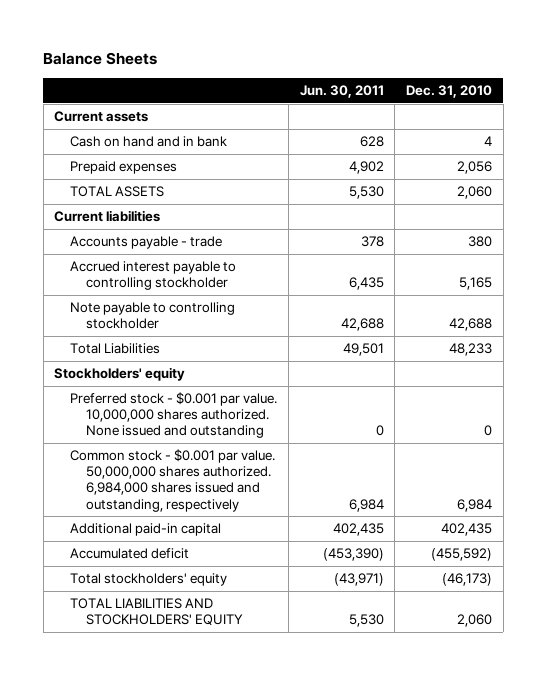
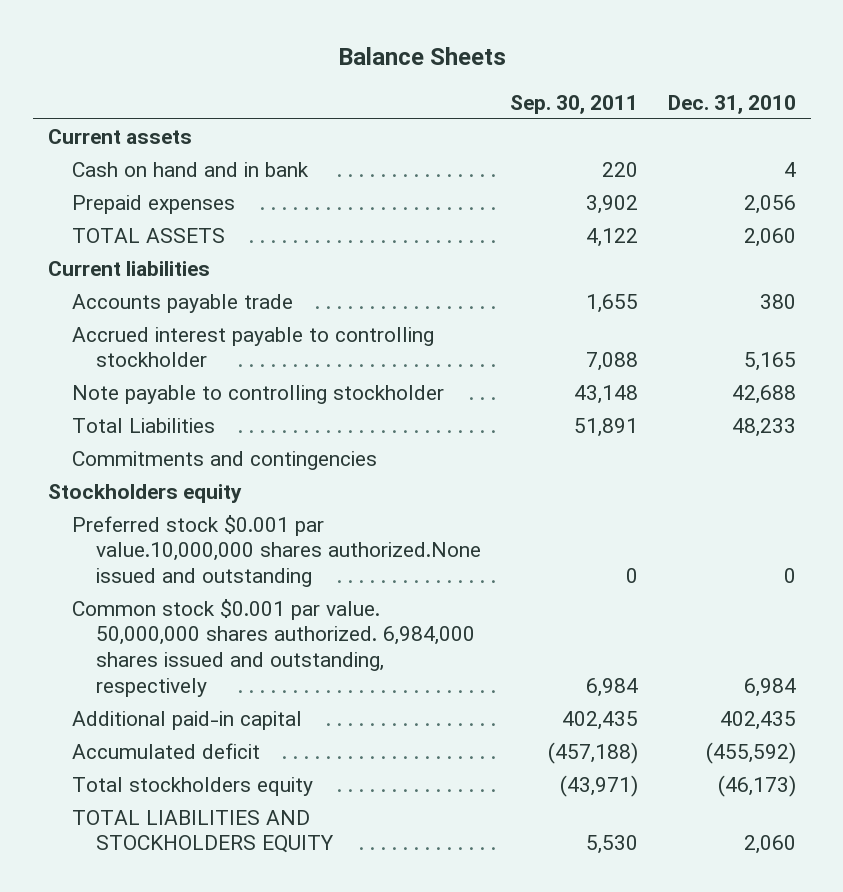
[299,85,384,99] Jun. 30, 2011 -> none
none -> [510,94,639,114] Sep. 30, 2011
[70,236,223,250] Accounts payable - trade -> [71,293,293,313] Accounts payable trade
none -> [71,450,377,470] Commitments and contingencies
[54,367,186,382] Stockholders' equity -> [47,483,242,503] Stockholders equity
[70,392,278,439] Preferred stock - $0.001 par value. 10,000,000 shares authorized. None issued and outstanding -> [71,514,481,587] Preferred stock $0.001 par value.10,000,000 shares authorized.None issued and outstanding
[70,449,276,512] Common stock - $0.001 par value. 50,000,000 shares authorized. 6,984,000 shares issued and outstanding, respectively -> [71,598,475,697] Common stock $0.001 par value. 50,000,000 shares authorized. 6,984,000 shares issued and outstanding, respectively
[70,573,228,587] Total stockholders' equity -> [71,776,313,796] Total stockholders equity
[70,598,243,626] TOTAL LIABILITIES AND STOCKHOLDERS' EQUITY -> [71,809,334,854] TOTAL LIABILITIES AND STOCKHOLDERS EQUITY

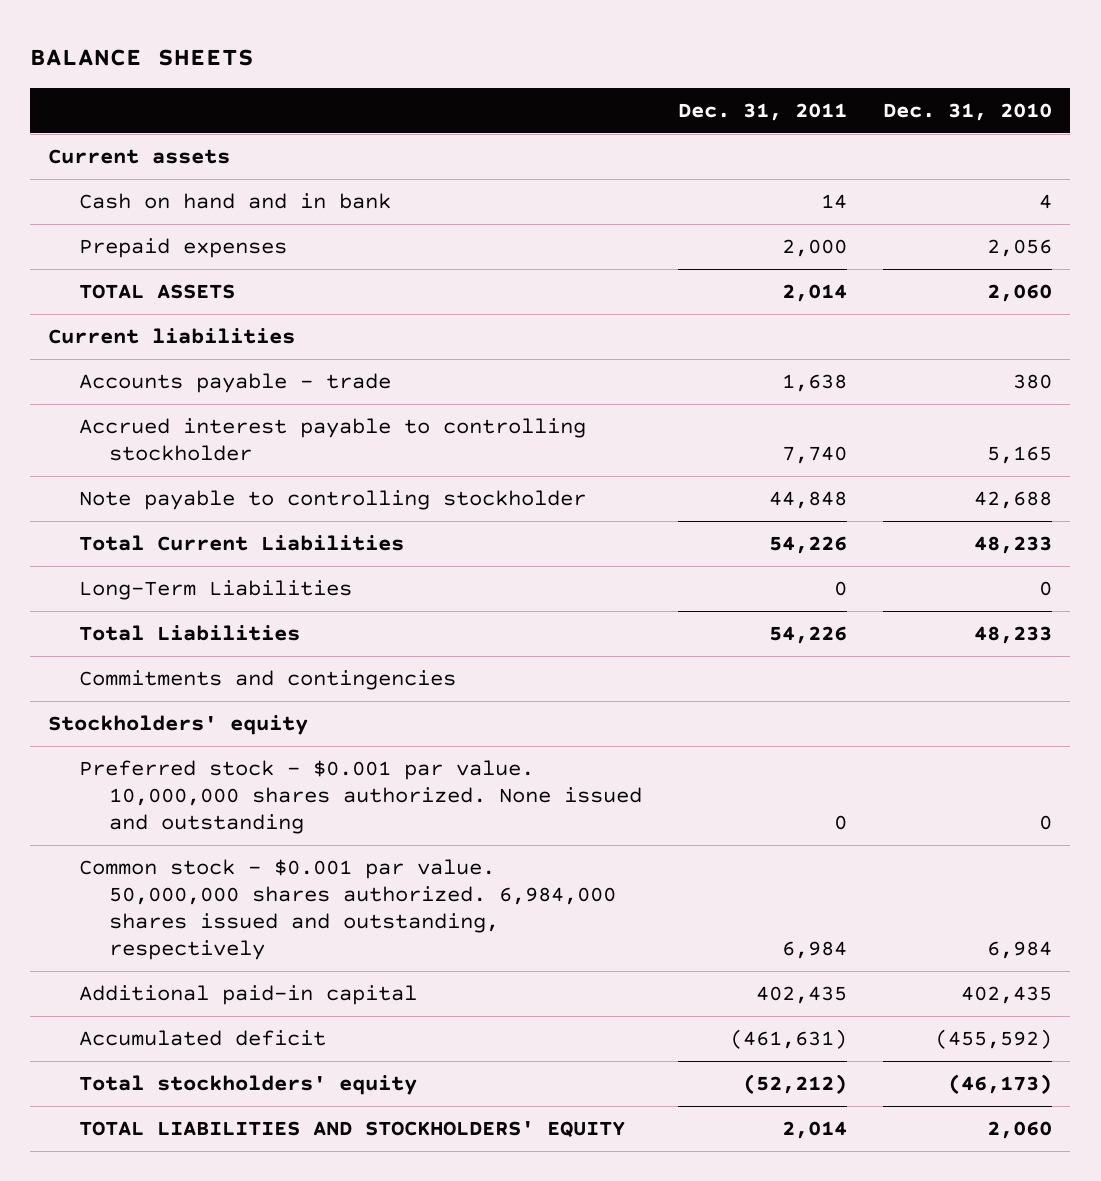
[337,47,506,66] Balance Sheets -> [30,49,255,67] BALANCE SHEETS
[510,94,639,114] Sep. 30, 2011 -> none
none -> [678,103,848,122] Dec. 31, 2011
[71,293,293,313] Accounts payable trade -> [78,373,391,394] Accounts payable - trade
none -> [78,535,404,552] Total Current Liabilities
none -> [78,580,352,601] Long-Term Liabilities
[47,483,242,503] Stockholders equity -> [48,715,309,736] Stockholders' equity
[71,514,481,587] Preferred stock $0.001 par value.10,000,000 shares authorized.None issued and outstanding -> [78,760,643,834] Preferred stock - $0.001 par value. 10,000,000 shares authorized. None issued and outstanding
[71,598,475,697] Common stock $0.001 par value. 50,000,000 shares authorized. 6,984,000 shares issued and outstanding, respectively -> [78,859,617,960] Common stock - $0.001 par value. 50,000,000 shares authorized. 6,984,000 shares issued and outstanding, respectively
[71,776,313,796] Total stockholders equity -> [78,1075,417,1096] Total stockholders' equity
[71,809,334,854] TOTAL LIABILITIES AND STOCKHOLDERS EQUITY -> [78,1121,625,1138] TOTAL LIABILITIES AND STOCKHOLDERS' EQUITY

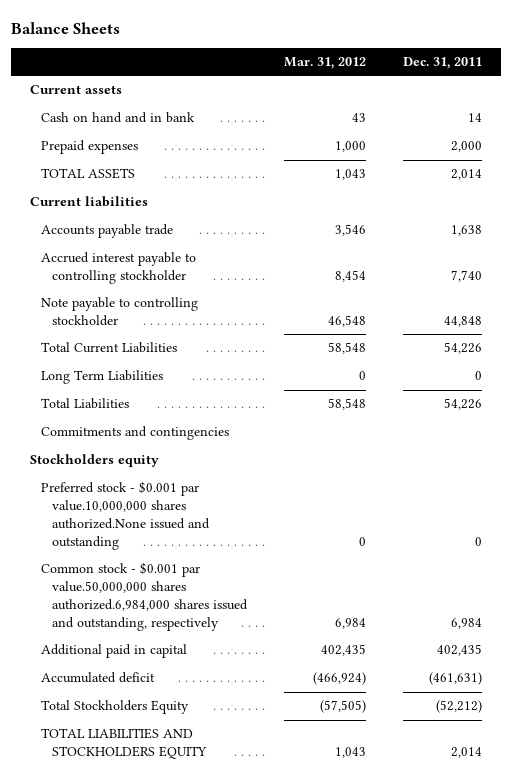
[30,49,255,67] BALANCE SHEETS -> [11,21,121,34] Balance Sheets
[883,103,1053,122] Dec. 31, 2010 -> none
none -> [283,57,366,70] Mar. 31, 2012
[78,373,391,394] Accounts payable - trade -> [40,224,173,239] Accounts payable trade
[78,580,352,601] Long-Term Liabilities -> [40,370,163,385] Long Term Liabilities
[48,715,309,736] Stockholders' equity -> [29,454,159,468] Stockholders equity
[78,760,643,834] Preferred stock - $0.001 par value. 10,000,000 shares authorized. None issued and outstanding -> [40,481,210,550] Preferred stock - $0.001 par value.10,000,000 shares authorized.None issued and outstanding
[78,859,617,960] Common stock - $0.001 par value. 50,000,000 shares authorized. 6,984,000 shares issued and outstanding, respectively -> [40,562,248,631] Common stock - $0.001 par value.50,000,000 shares authorized.6,984,000 shares issued and outstanding, respectively
[78,985,417,1006] Additional paid-in capital -> [40,644,187,659] Additional paid in capital
[78,1075,417,1096] Total stockholders' equity -> [40,700,189,715] Total Stockholders Equity
[78,1121,625,1138] TOTAL LIABILITIES AND STOCKHOLDERS' EQUITY -> [40,728,207,760] TOTAL LIABILITIES AND STOCKHOLDERS EQUITY

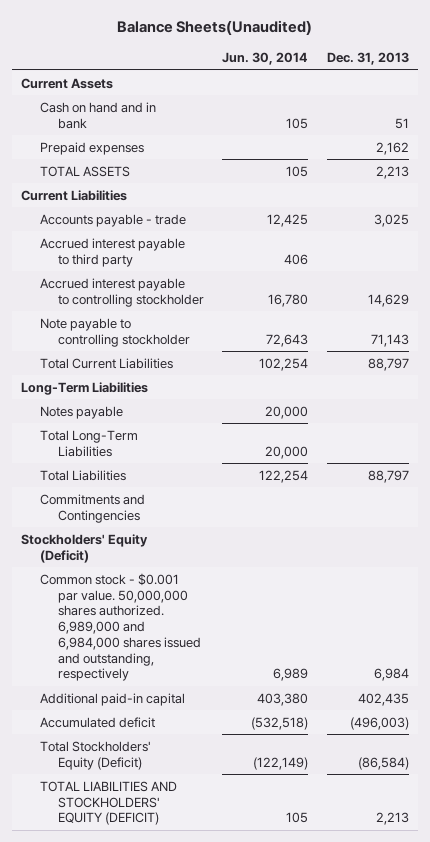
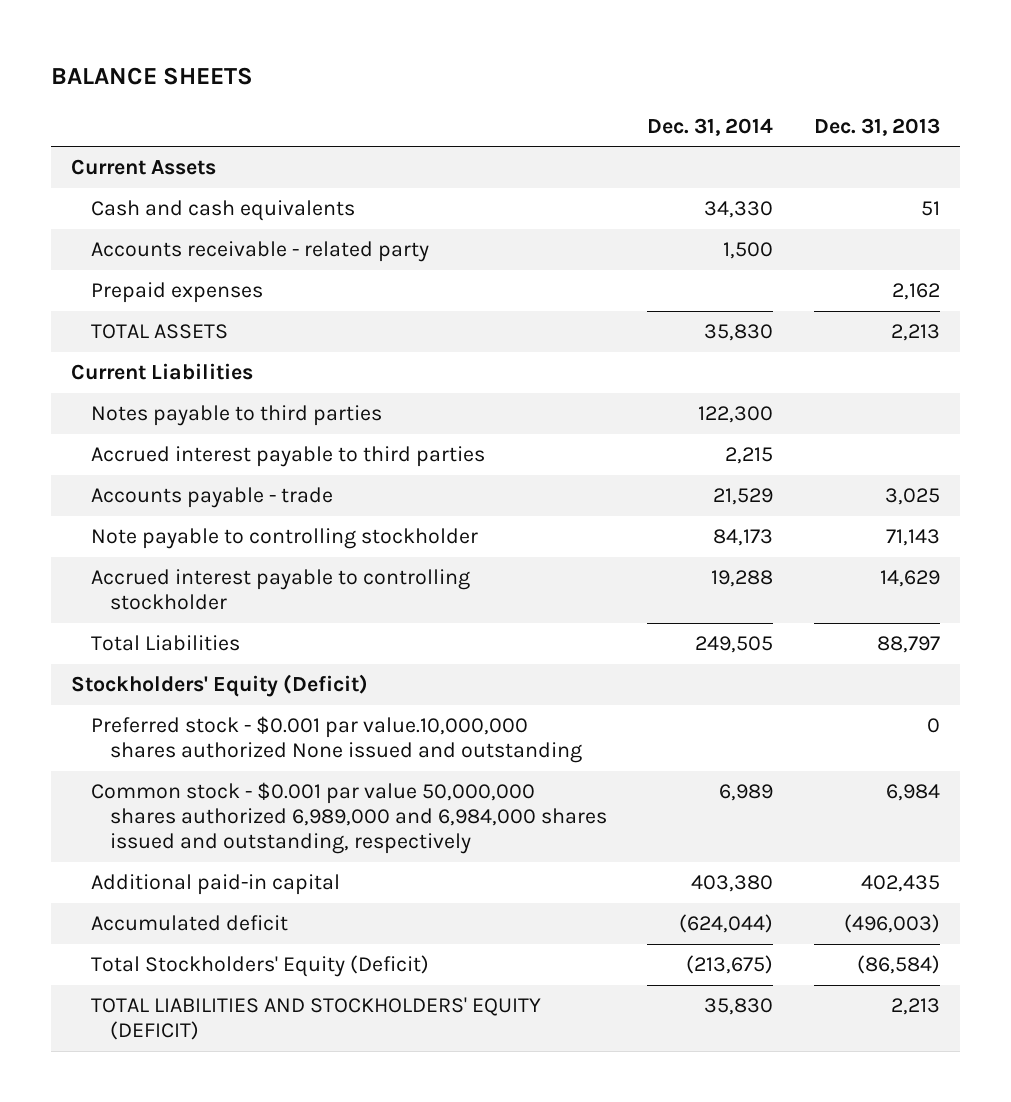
[117,20,313,36] Balance Sheets(Unaudited) -> [50,67,253,86] BALANCE SHEETS
[222,52,309,66] Jun. 30, 2014 -> none
none -> [647,117,774,136] Dec. 31, 2014
[39,101,156,129] Cash on hand and in bank -> none
none -> [90,200,355,222] Cash and cash equivalents
none -> [90,241,429,263] Accounts receivable - related party
none -> [90,405,382,427] Notes payable to third parties
none -> [90,446,485,468] Accrued interest payable to third parties
[39,237,185,267] Accrued interest payable to third party -> none
[39,357,173,369] Total Current Liabilities -> none
[21,381,149,395] Long-Term Liabilities -> none
[39,405,123,419] Notes payable -> none
[39,429,138,457] Total Long-Term Liabilities -> none
[39,277,204,307] Accrued interest payable to controlling stockholder -> [90,569,470,611] Accrued interest payable to controlling stockholder
[39,493,145,523] Commitments and Contingencies -> none
none -> [90,716,583,764] Preferred stock - $0.001 par value.10,000,000 shares authorized None issued and outstanding
[39,572,201,682] Common stock - $0.001 par value. 50,000,000 shares authorized. 6,989,000 and 6,984,000 shares issued and outstanding, respectively -> [90,782,608,855] Common stock - $0.001 par value 50,000,000 shares authorized 6,989,000 and 6,984,000 shares issued and outstanding, respectively

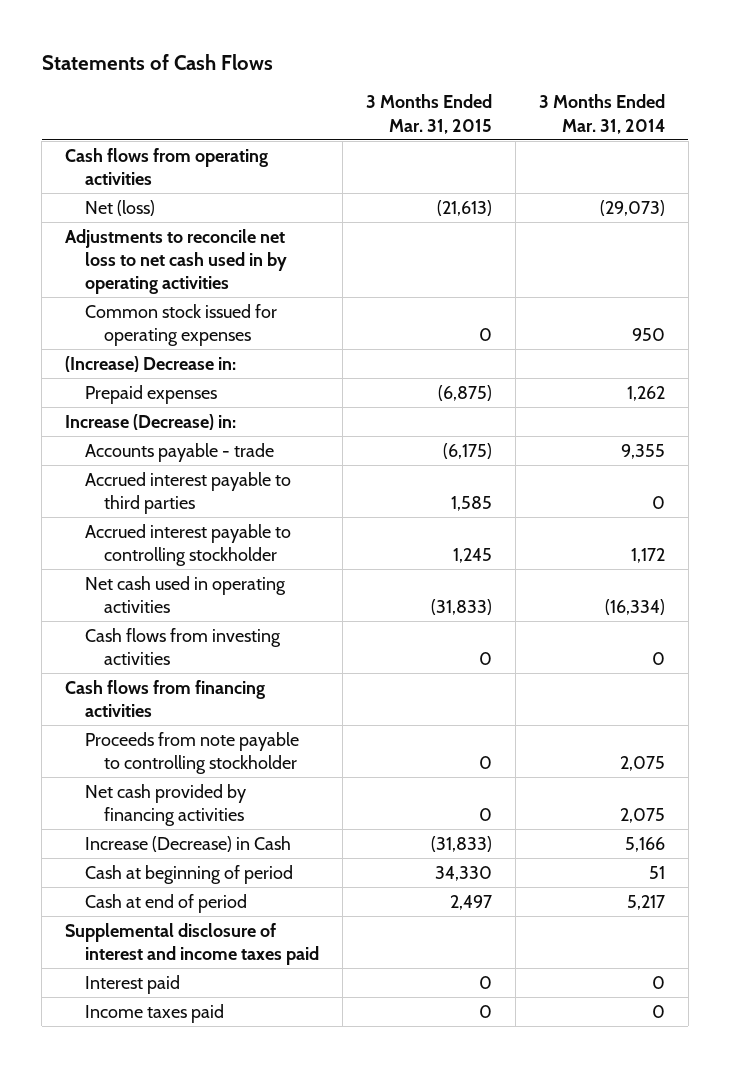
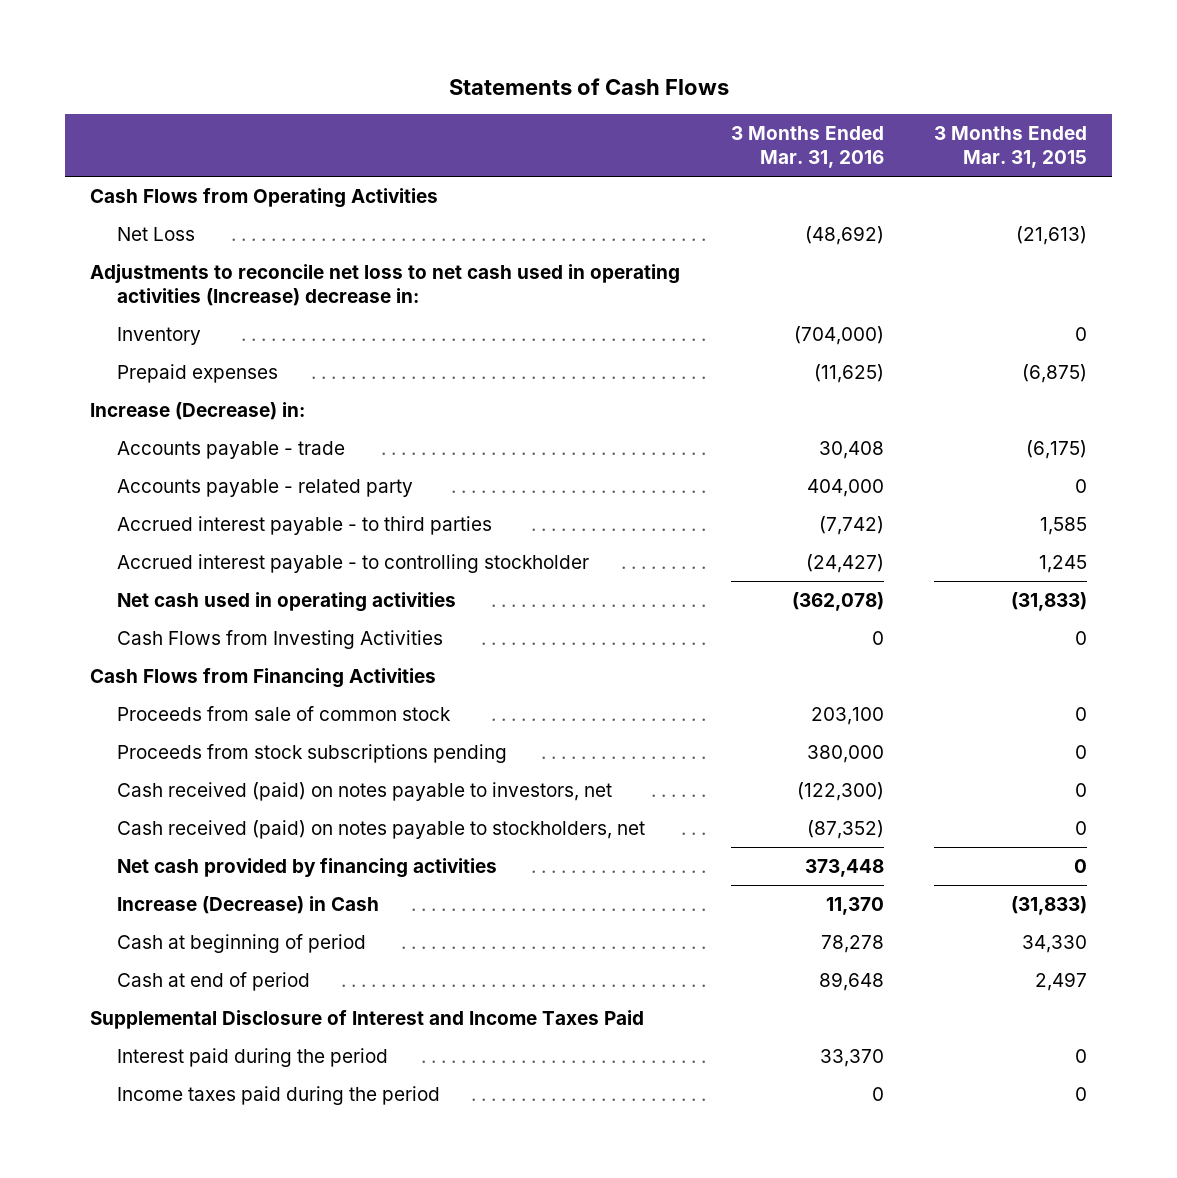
[538,94,665,134] 3 Months Ended Mar. 31, 2014 -> none
none -> [730,126,884,169] 3 Months Ended Mar. 31, 2016
[84,303,277,346] Common stock issued for operating expenses -> none
[65,355,237,372] (Increase) Decrease in: -> none
[65,147,269,185] Cash flows from operating activities -> [90,187,439,208] Cash Flows from Operating Activities
[84,199,155,216] Net (loss) -> [116,226,195,241] Net Loss
[65,228,287,295] Adjustments to reconcile net loss to net cash used in by operating activities -> [90,263,681,307] Adjustments to reconcile net loss to net cash used in operating activities (Increase) decrease in:
none -> [116,326,201,345] Inventory
none -> [116,478,413,497] Accounts payable - related party
[84,471,291,514] Accrued interest payable to third parties -> [116,515,492,535] Accrued interest payable - to third parties
[84,523,291,566] Accrued interest payable to controlling stockholder -> [116,553,589,573] Accrued interest payable - to controlling stockholder
[84,731,299,774] Proceeds from note payable to controlling stockholder -> none
[84,627,281,665] Cash flows from investing activities -> [116,629,443,649] Cash Flows from Investing Activities
[65,679,266,717] Cash flows from financing activities -> [90,667,437,688] Cash Flows from Financing Activities
none -> [116,705,451,721] Proceeds from sale of common stock
none -> [116,743,507,763] Proceeds from stock subscriptions pending
none -> [116,781,612,801] Cash received (paid) on notes payable to investors, net
none -> [116,819,645,839] Cash received (paid) on notes payable to stockholders, net
[65,922,319,965] Supplemental disclosure of interest and income taxes paid -> [90,1009,645,1029] Supplemental Disclosure of Interest and Income Taxes Paid
[84,974,180,994] Interest paid -> [116,1047,388,1067] Interest paid during the period
[84,1003,224,1023] Income taxes paid -> [116,1085,440,1105] Income taxes paid during the period

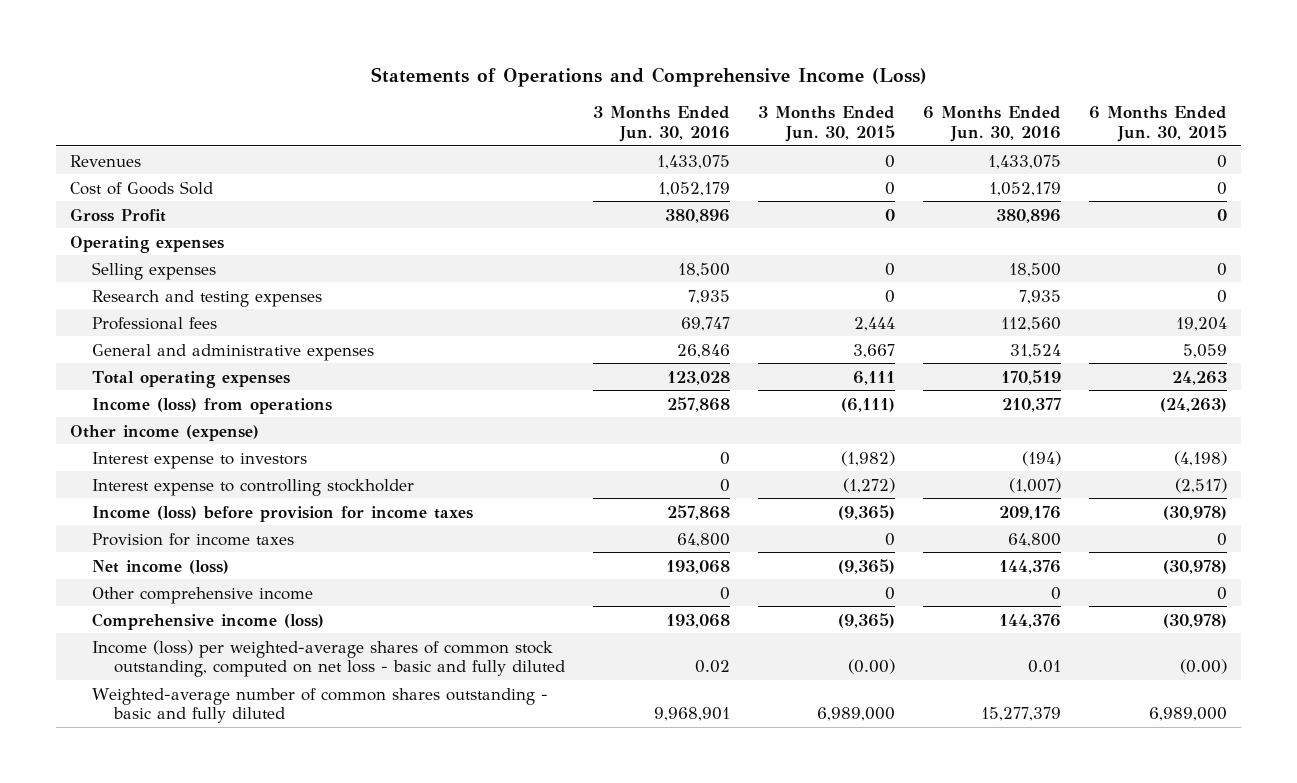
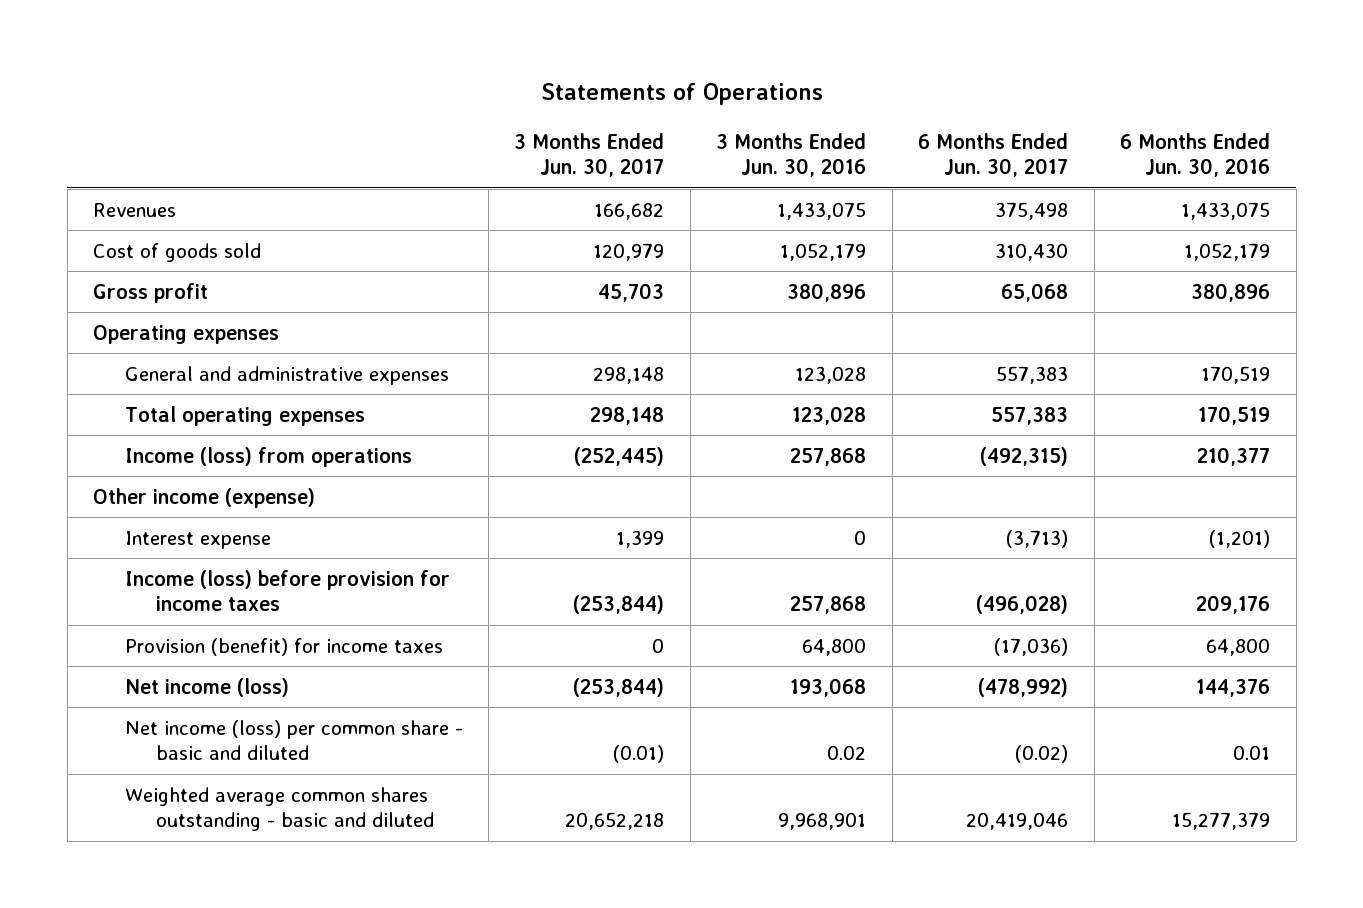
[370,66,927,87] Statements of Operations and Comprehensive Income (Loss) -> [540,82,823,105] Statements of Operations
[758,106,896,143] 3 Months Ended Jun. 30, 2015 -> none
[1089,106,1228,143] 6 Months Ended Jun. 30, 2015 -> none
none -> [514,132,665,178] 3 Months Ended Jun. 30, 2017
none -> [918,132,1069,178] 6 Months Ended Jun. 30, 2017
[69,180,213,195] Cost of Goods Sold -> [93,242,262,262] Cost of goods sold
[69,207,166,222] Gross Profit -> [93,282,209,303] Gross profit
[92,261,217,280] Selling expenses -> none
[92,289,323,307] Research and testing expenses -> none
[92,316,218,330] Professional fees -> none
[677,343,731,358] 26,846 -> [795,365,867,384] 123,028
[1010,343,1062,358] 31,524 -> [1201,365,1271,384] 170,519
[92,478,415,496] Interest expense to controlling stockholder -> none
[92,451,308,469] Interest expense to investors -> [124,530,271,549] Interest expense
[1022,450,1062,466] (194) -> [1209,529,1271,548] (1,201)
[92,532,295,546] Provision for income taxes -> [124,637,443,656] Provision (benefit) for income taxes
[92,586,314,604] Other comprehensive income -> none
[92,612,325,630] Comprehensive income (loss) -> none
[92,639,566,678] Income (loss) per weighted-average shares of common stock outstanding, computed on net loss - basic and fully diluted -> [124,719,463,761] Net income (loss) per common share - basic and diluted
[92,687,549,724] Weighted-average number of common shares outstanding - basic and fully diluted -> [124,786,434,832] Weighted average common shares outstanding - basic and diluted

